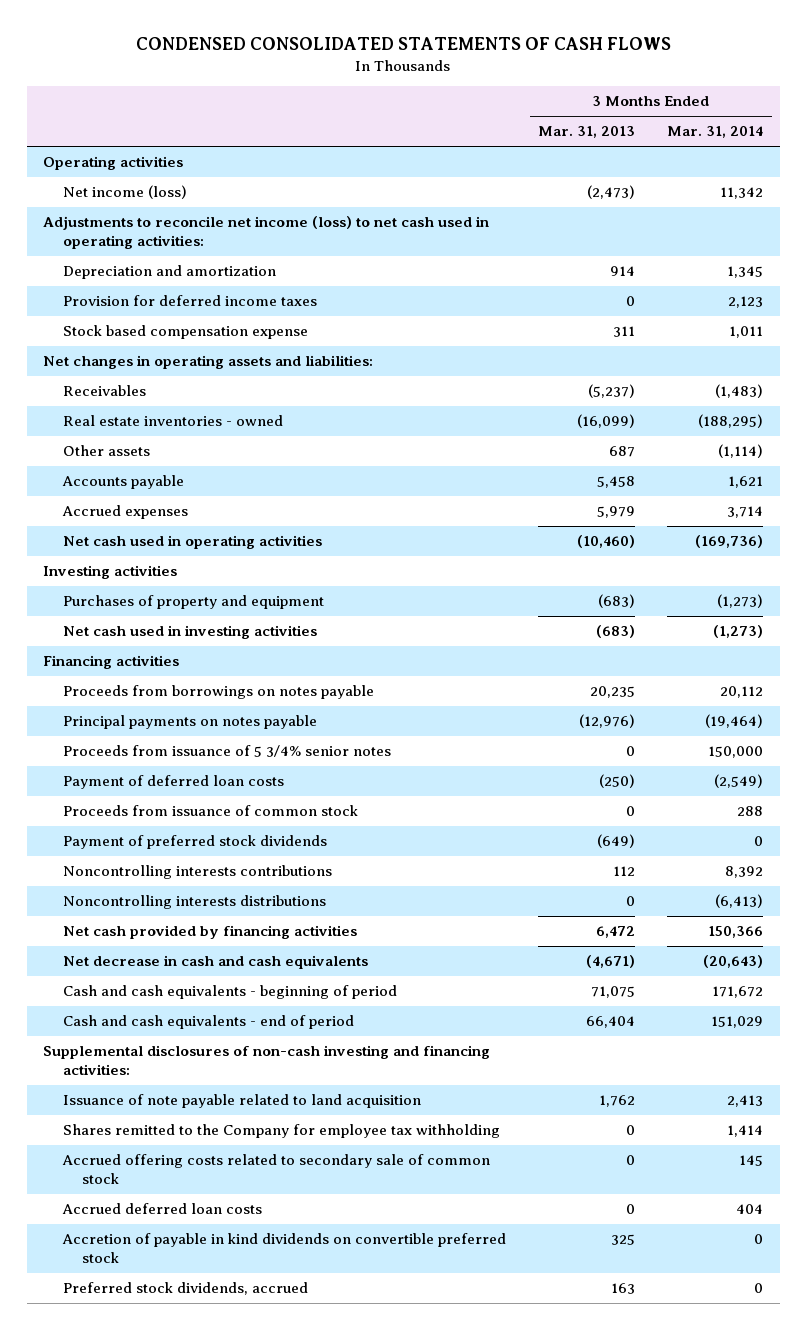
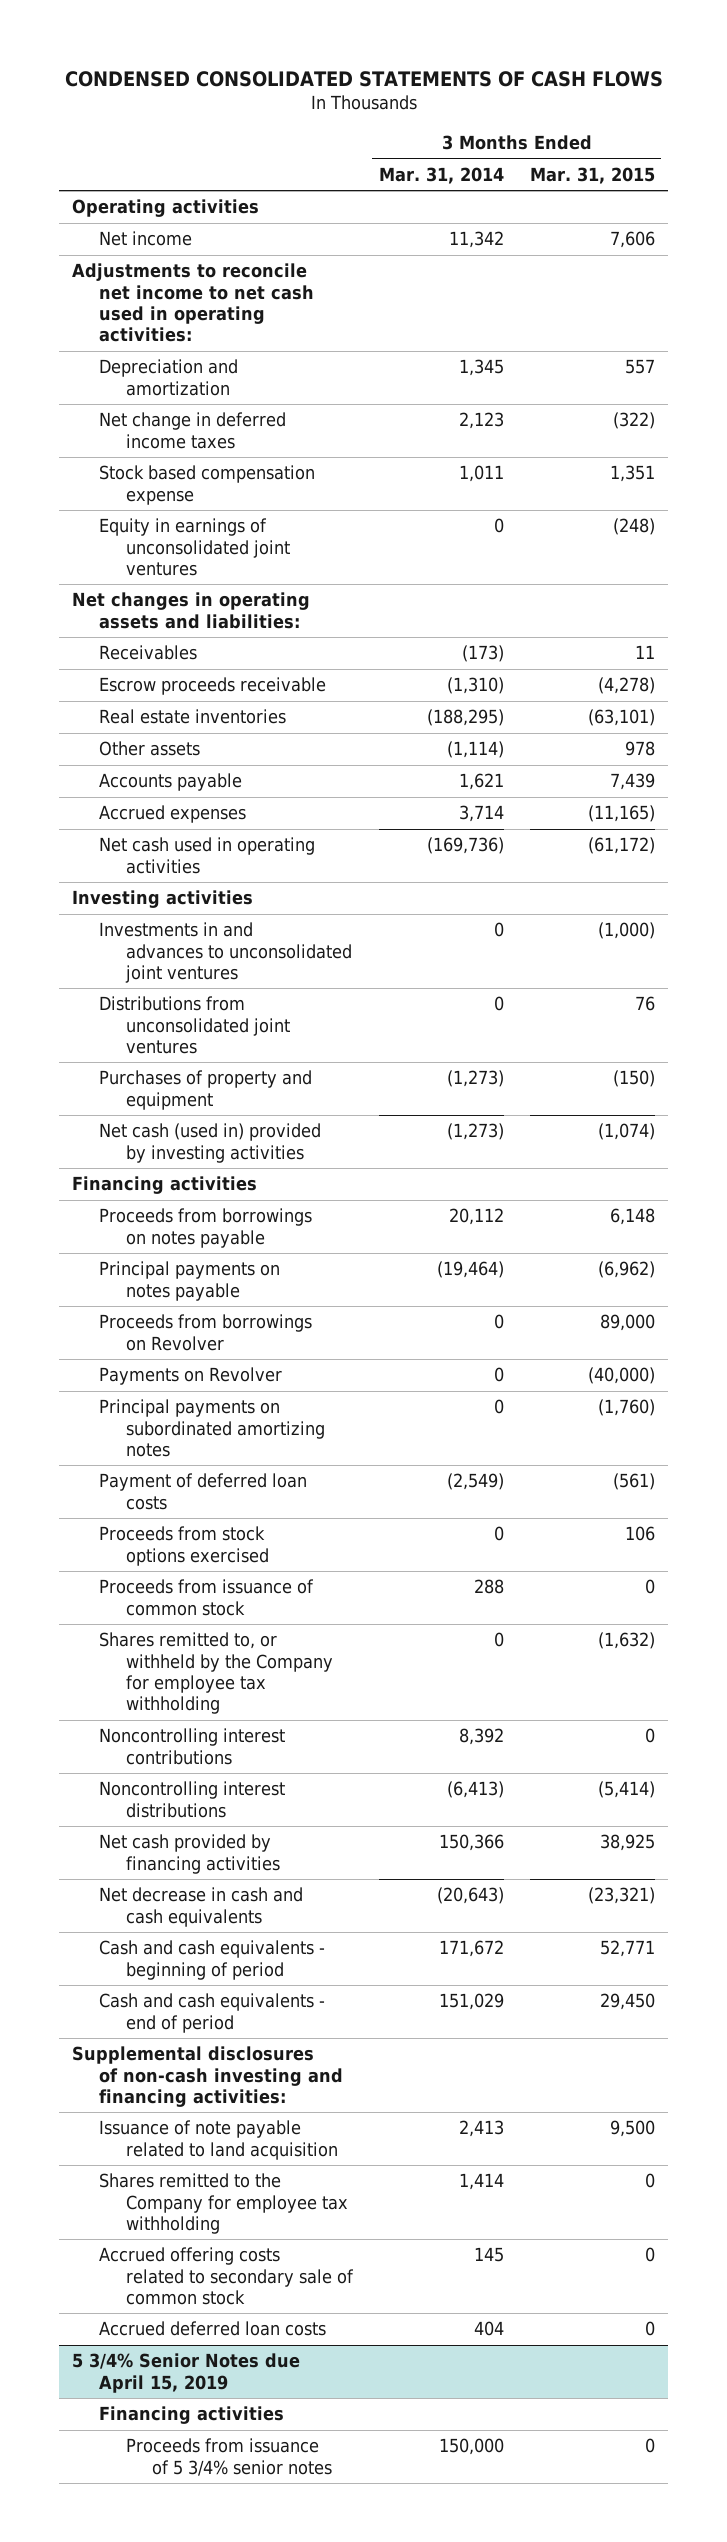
[538,126,636,139] Mar. 31, 2013 -> none
none -> [529,166,655,184] Mar. 31, 2015
[62,185,187,200] Net income (loss) -> [98,231,192,247] Net income
[43,216,490,250] Adjustments to reconcile net income (loss) to net cash used in operating activities: -> [72,263,314,343] Adjustments to reconcile net income to net cash used in operating activities:
[62,295,317,307] Provision for deferred income taxes -> [98,412,286,449] Net change in deferred income taxes
none -> [98,518,290,576] Equity in earnings of unconsolidated joint ventures
[715,384,764,399] (1,483) -> [461,645,504,663] (173)
none -> [98,677,326,696] Escrow proceeds receivable
[62,415,283,427] Real estate inventories - owned -> [98,709,286,725] Real estate inventories
none -> [98,922,352,983] Investments in and advances to unconsolidated joint ventures
none -> [98,996,290,1054] Distributions from unconsolidated joint ventures
[62,625,317,640] Net cash used in investing activities -> [98,1123,321,1163] Net cash (used in) provided by investing activities
[62,745,391,758] Proceeds from issuance of 5 3/4% senior notes -> none
none -> [98,1314,312,1351] Proceeds from borrowings on Revolver
none -> [98,1367,282,1386] Payments on Revolver
none -> [98,1399,325,1457] Principal payments on subordinated amortizing notes
none -> [98,1526,269,1566] Proceeds from stock options exercised
[62,835,327,850] Payment of preferred stock dividends -> none
none -> [98,1632,333,1715] Shares remitted to, or withheld by the Company for employee tax withholding
[62,865,332,880] Noncontrolling interests contributions -> [98,1728,285,1765] Noncontrolling interest contributions
[62,895,326,910] Noncontrolling interests distributions -> [98,1781,285,1818] Noncontrolling interest distributions
[61,1233,506,1264] Accretion of payable in kind dividends on convertible preferred stock -> none
[62,1282,308,1296] Preferred stock dividends, accrued -> none
none -> [72,2353,301,2393] 5 3/4% Senior Notes due April 15, 2019
none -> [98,2406,284,2425] Financing activities
none -> [125,2438,333,2476] Proceeds from issuance of 5 3/4% senior notes

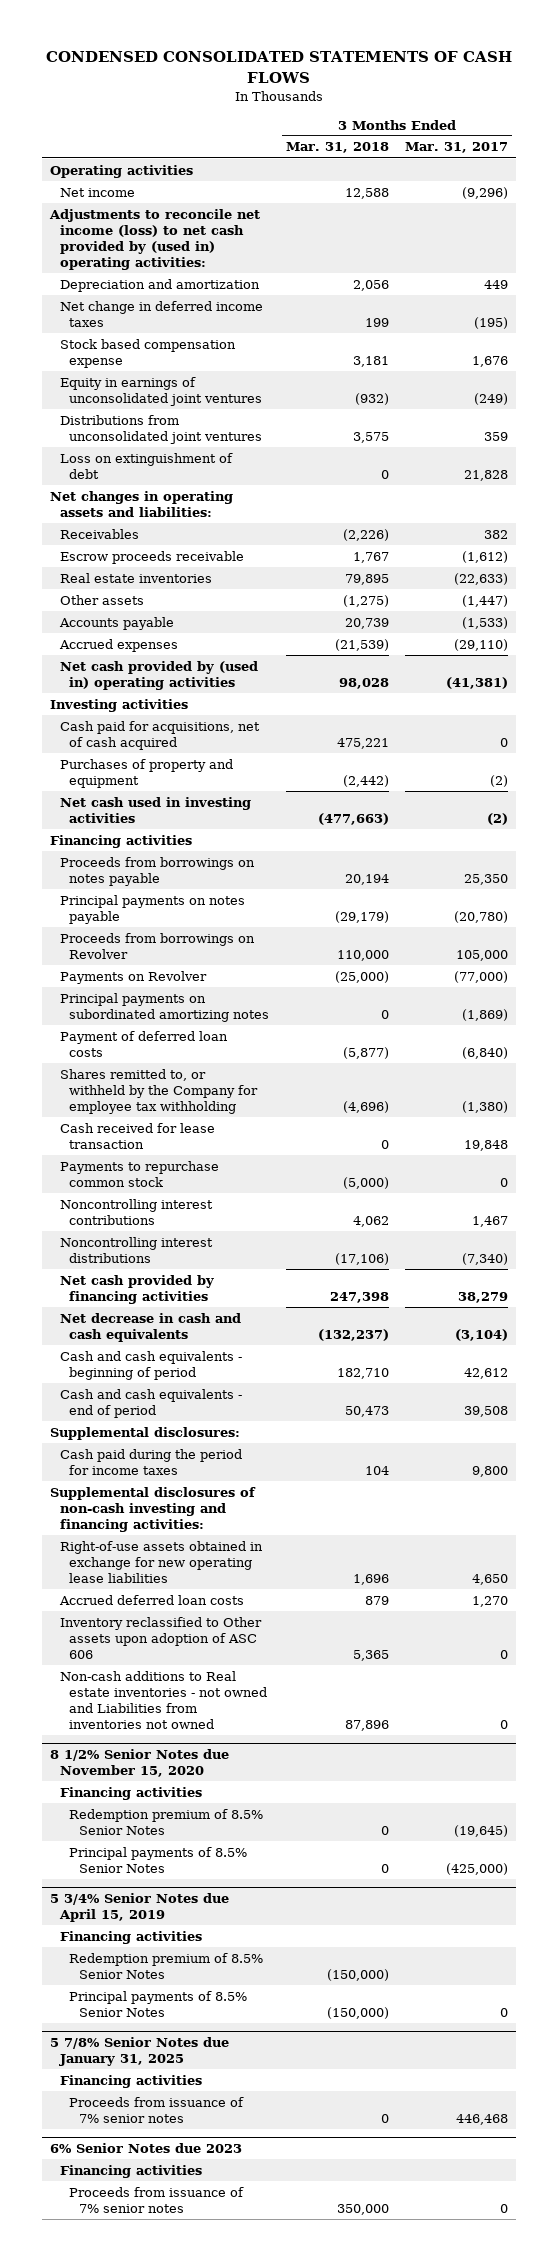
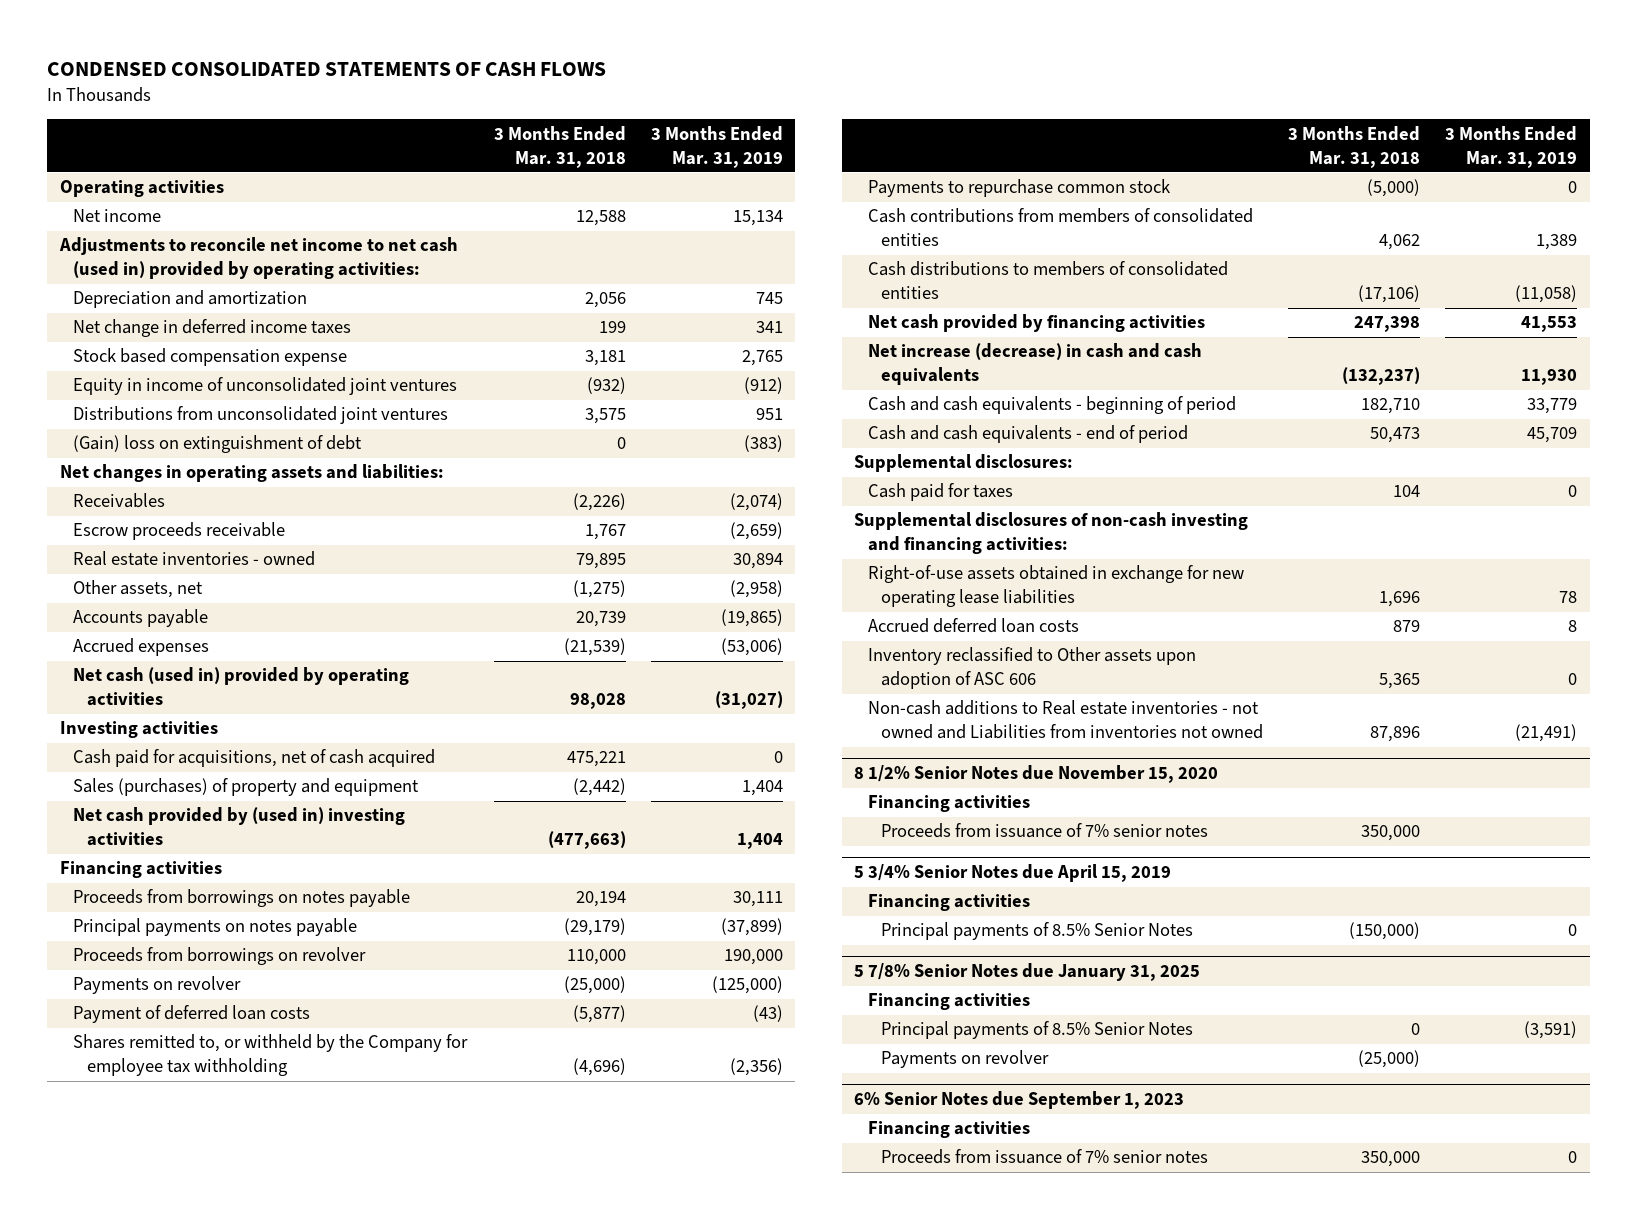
[405,142,509,154] Mar. 31, 2017 -> none
none -> [650,125,783,168] 3 Months Ended Mar. 31, 2019
[48,208,260,270] Adjustments to reconcile net income (loss) to net cash provided by (used in) operating activities: -> [58,237,458,280] Adjustments to reconcile net income to net cash (used in) provided by operating activities:
[59,376,263,406] Equity in earnings of unconsolidated joint ventures -> [73,377,458,396] Equity in income of unconsolidated joint ventures
[59,452,233,479] Loss on extinguishment of debt -> [73,435,363,454] (Gain) loss on extinguishment of debt
[59,572,212,583] Real estate inventories -> [73,551,316,567] Real estate inventories - owned
[59,594,144,605] Other assets -> [73,580,204,599] Other assets, net
[59,660,258,690] Net cash provided by (used in) operating activities -> [73,667,410,707] Net cash (used in) provided by operating activities
[59,758,233,788] Purchases of property and equipment -> [73,778,420,797] Sales (purchases) of property and equipment
[59,796,251,823] Net cash used in investing activities -> [73,807,406,847] Net cash provided by (used in) investing activities
[59,992,270,1022] Principal payments on subordinated amortizing notes -> none
[59,932,255,959] Proceeds from borrowings on Revolver -> [73,947,367,966] Proceeds from borrowings on revolver
[59,970,207,984] Payments on Revolver -> [73,976,242,995] Payments on revolver
[59,1122,215,1149] Cash received for lease transaction -> none
[59,1198,213,1225] Noncontrolling interest contributions -> [867,208,1253,247] Cash contributions from members of consolidated entities
[59,1236,213,1263] Noncontrolling interest distributions -> [867,261,1228,300] Cash distributions to members of consolidated entities
[59,1312,241,1342] Net decrease in cash and cash equivalents -> [867,343,1202,386] Net increase (decrease) in cash and cash equivalents
[59,1448,242,1475] Cash paid during the period for income taxes -> [867,483,1013,502] Cash paid for taxes
[69,1808,264,1835] Redemption premium of 8.5% Senior Notes -> none
[69,1846,248,1873] Principal payments of 8.5% Senior Notes -> none
none -> [881,823,1209,839] Proceeds from issuance of 7% senior notes
[69,1952,264,1979] Redemption premium of 8.5% Senior Notes -> none
[69,2096,245,2123] Proceeds from issuance of 7% senior notes -> none
none -> [881,1021,1194,1040] Principal payments of 8.5% Senior Notes
none -> [881,1050,1050,1069] Payments on revolver
[49,2142,242,2153] 6% Senior Notes due 2023 -> [854,1091,1185,1110] 6% Senior Notes due September 1, 2023

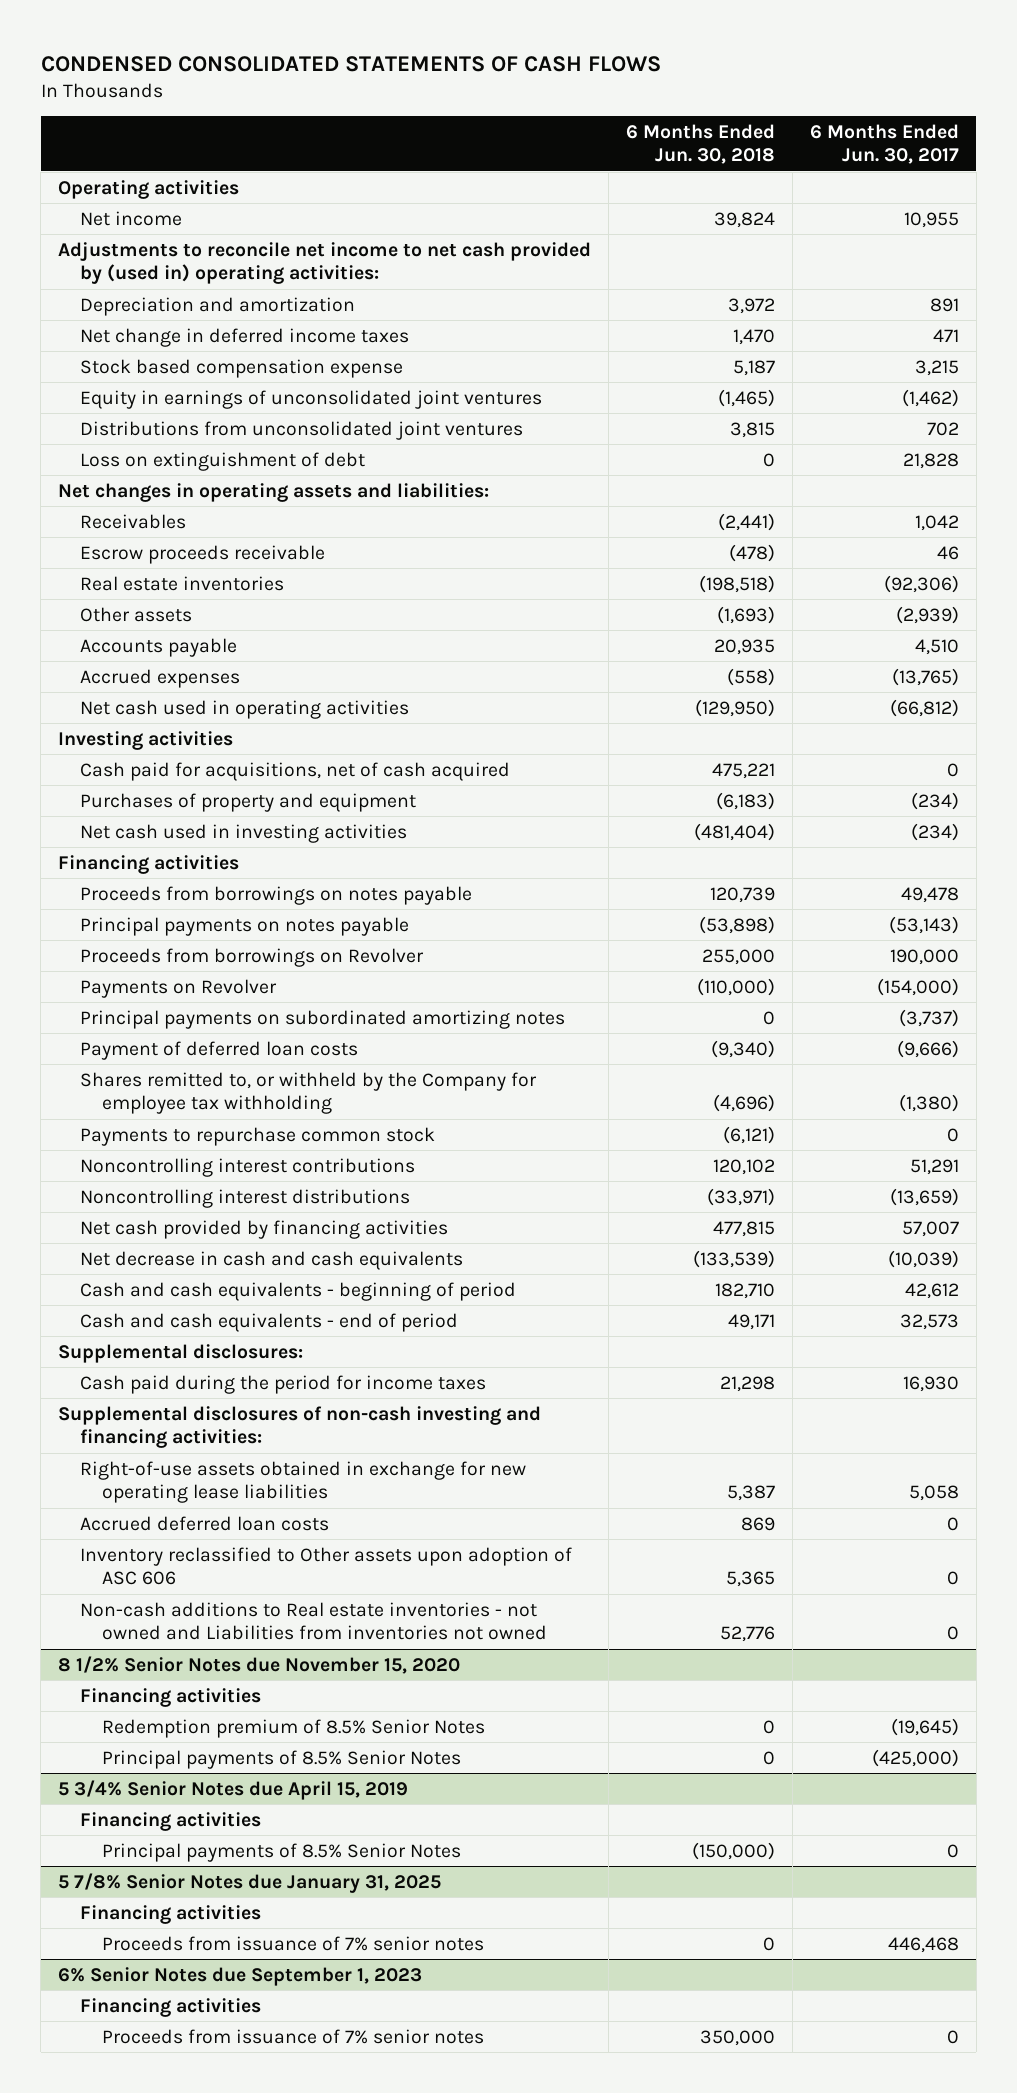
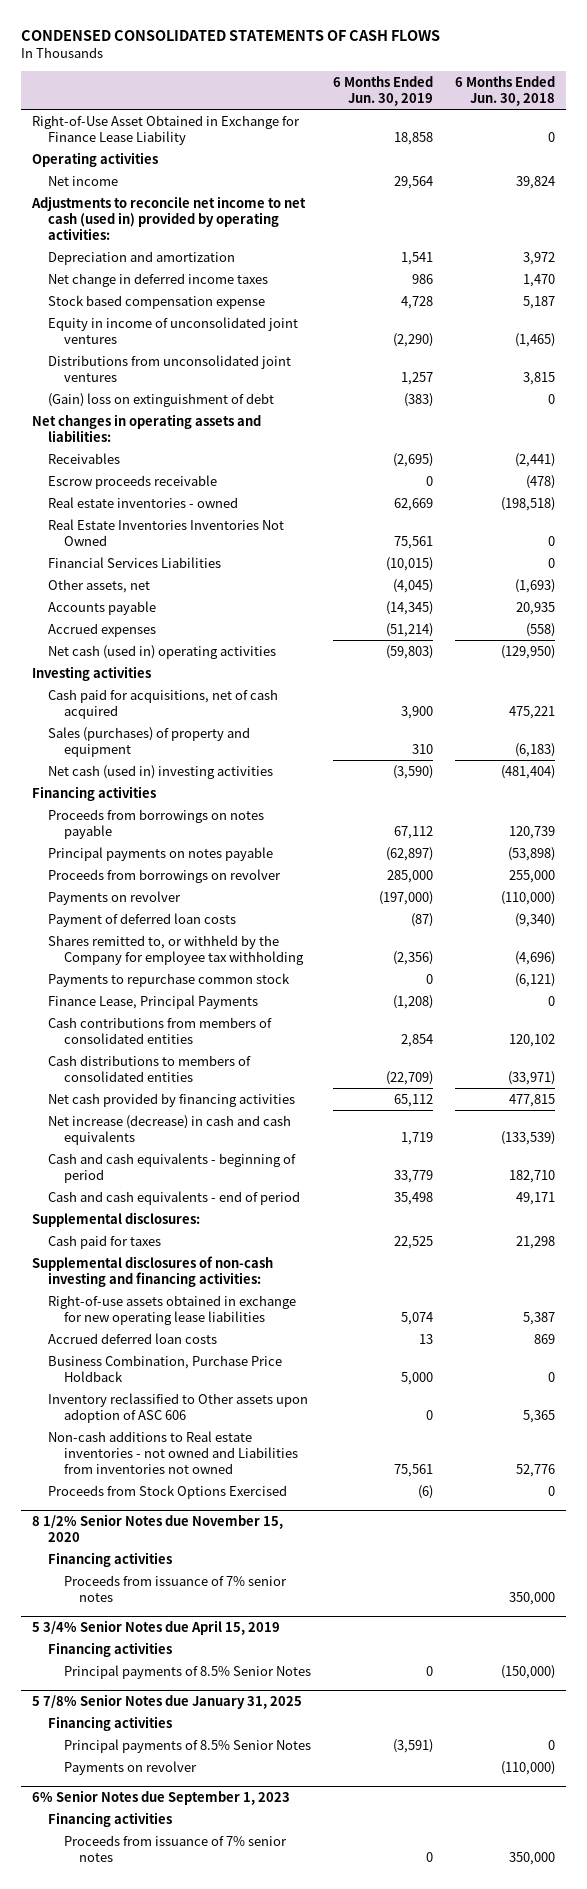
[809,123,959,165] 6 Months Ended Jun. 30, 2017 -> none
none -> [332,75,433,106] 6 Months Ended Jun. 30, 2019
none -> [32,114,301,145] Right-of-Use Asset Obtained in Exchange for Finance Lease Liability
[58,241,592,285] Adjustments to reconcile net income to net cash provided by (used in) operating activities: -> [31,195,307,241] Adjustments to reconcile net income to net cash (used in) provided by operating activities:
[79,389,542,409] Equity in earnings of unconsolidated joint ventures -> [47,316,298,344] Equity in income of unconsolidated joint ventures
[79,451,365,471] Loss on extinguishment of debt -> [47,392,274,407] (Gain) loss on extinguishment of debt
[79,575,284,591] Real estate inventories -> [47,496,238,508] Real estate inventories - owned
none -> [47,518,284,546] Real Estate Inventories Inventories Not Owned
none -> [47,556,221,568] Financial Services Liabilities
[79,606,192,622] Other assets -> [47,578,150,593] Other assets, net
[79,699,409,719] Net cash used in operating activities -> [47,644,276,659] Net cash (used in) operating activities
[79,792,416,812] Purchases of property and equipment -> [47,726,250,757] Sales (purchases) of property and equipment
[79,823,407,843] Net cash used in investing activities -> [47,764,273,779] Net cash (used in) investing activities
[79,1009,565,1029] Principal payments on subordinated amortizing notes -> none
[79,947,424,967] Proceeds from borrowings on Revolver -> [47,868,281,883] Proceeds from borrowings on revolver
[79,978,277,998] Payments on Revolver -> [47,890,181,905] Payments on revolver
none -> [47,994,258,1009] Finance Lease, Principal Payments
[79,1157,415,1177] Noncontrolling interest contributions -> [47,1016,272,1044] Cash contributions from members of consolidated entities
[79,1188,410,1208] Noncontrolling interest distributions -> [47,1054,251,1082] Cash distributions to members of consolidated entities
[79,1250,463,1270] Net decrease in cash and cash equivalents -> [47,1114,291,1145] Net increase (decrease) in cash and cash equivalents
[79,1374,486,1394] Cash paid during the period for income taxes -> [47,1234,161,1249] Cash paid for taxes
none -> [47,1354,282,1382] Business Combination, Purchase Price Holdback
none -> [47,1484,287,1499] Proceeds from Stock Options Exercised
[101,1718,485,1738] Redemption premium of 8.5% Senior Notes -> none
[101,1749,461,1769] Principal payments of 8.5% Senior Notes -> none
none -> [63,1574,287,1602] Proceeds from issuance of 7% senior notes
[101,1935,484,1951] Proceeds from issuance of 7% senior notes -> none
none -> [63,1738,311,1753] Principal payments of 8.5% Senior Notes
none -> [63,1760,197,1775] Payments on revolver

